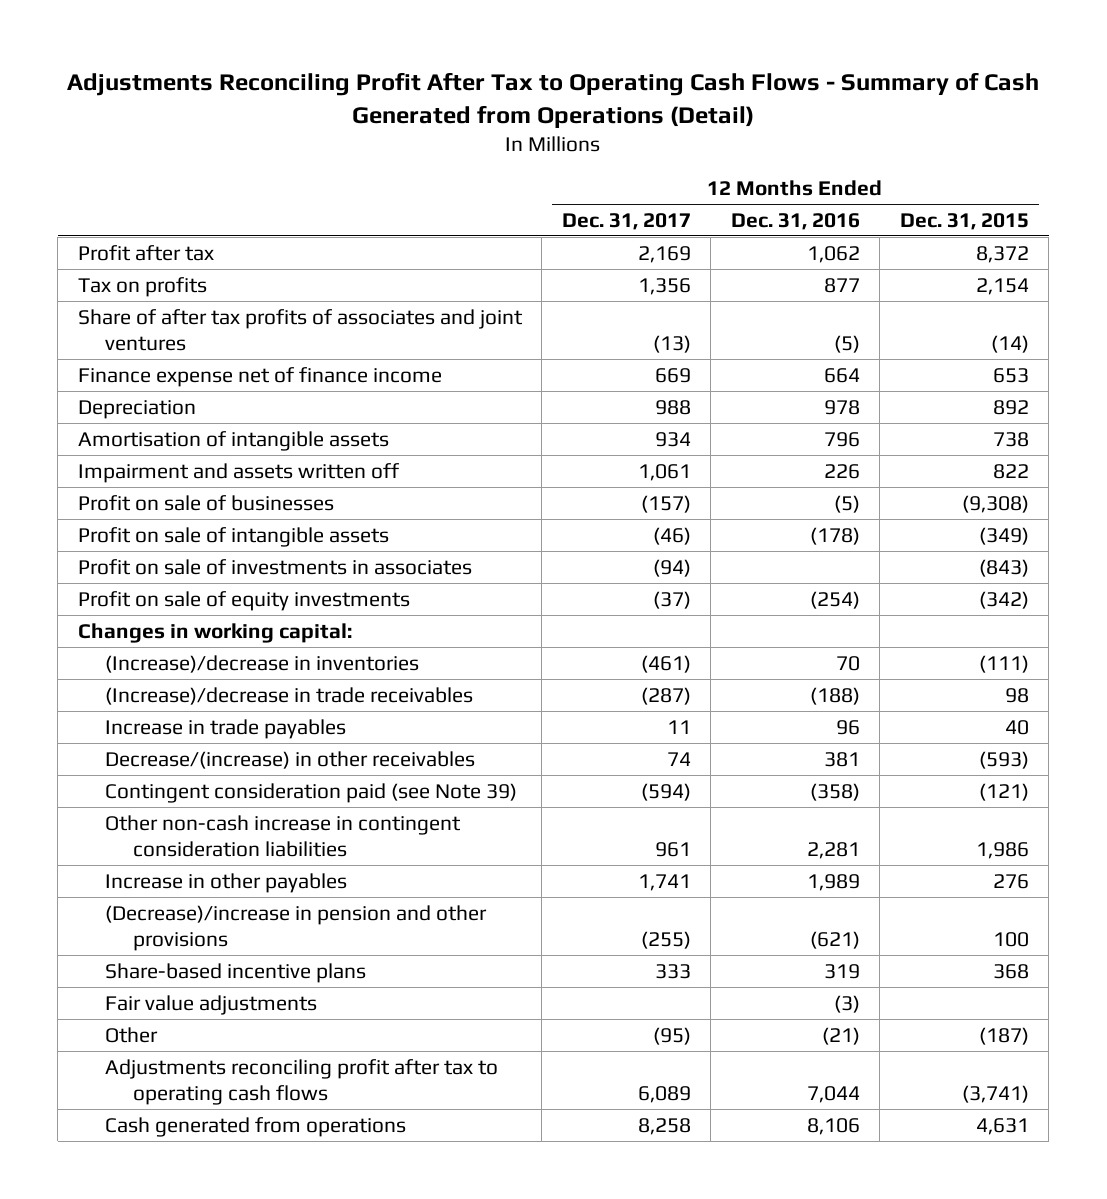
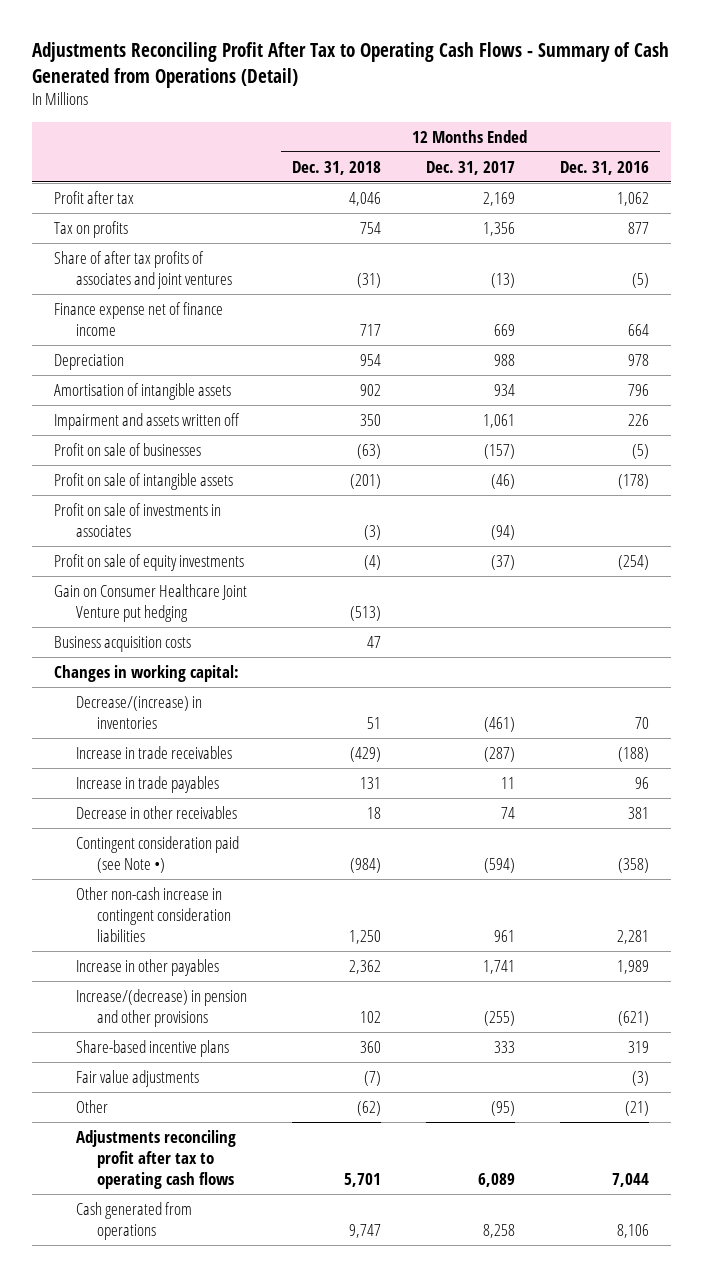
[899,212,1029,230] Dec. 31, 2015 -> none
none -> [292,160,382,175] Dec. 31, 2018
none -> [54,583,248,622] Gain on Consumer Healthcare Joint Venture put hedging
none -> [54,635,192,652] Business acquisition costs
[105,654,420,673] (Increase)/decrease in inventories -> [75,695,202,729] Decrease/(increase) in inventories
[105,686,474,705] (Increase)/decrease in trade receivables -> [75,745,232,759] Increase in trade receivables
[105,750,476,769] Decrease/(increase) in other receivables -> [75,805,237,819] Decrease in other receivables
[105,782,518,803] Contingent consideration paid (see Note 39) -> [75,835,239,873] Contingent consideration paid (see Note •)
[105,904,488,951] (Decrease)/increase in pension and other provisions -> [75,988,247,1027] Increase/(decrease) in pension and other provisions

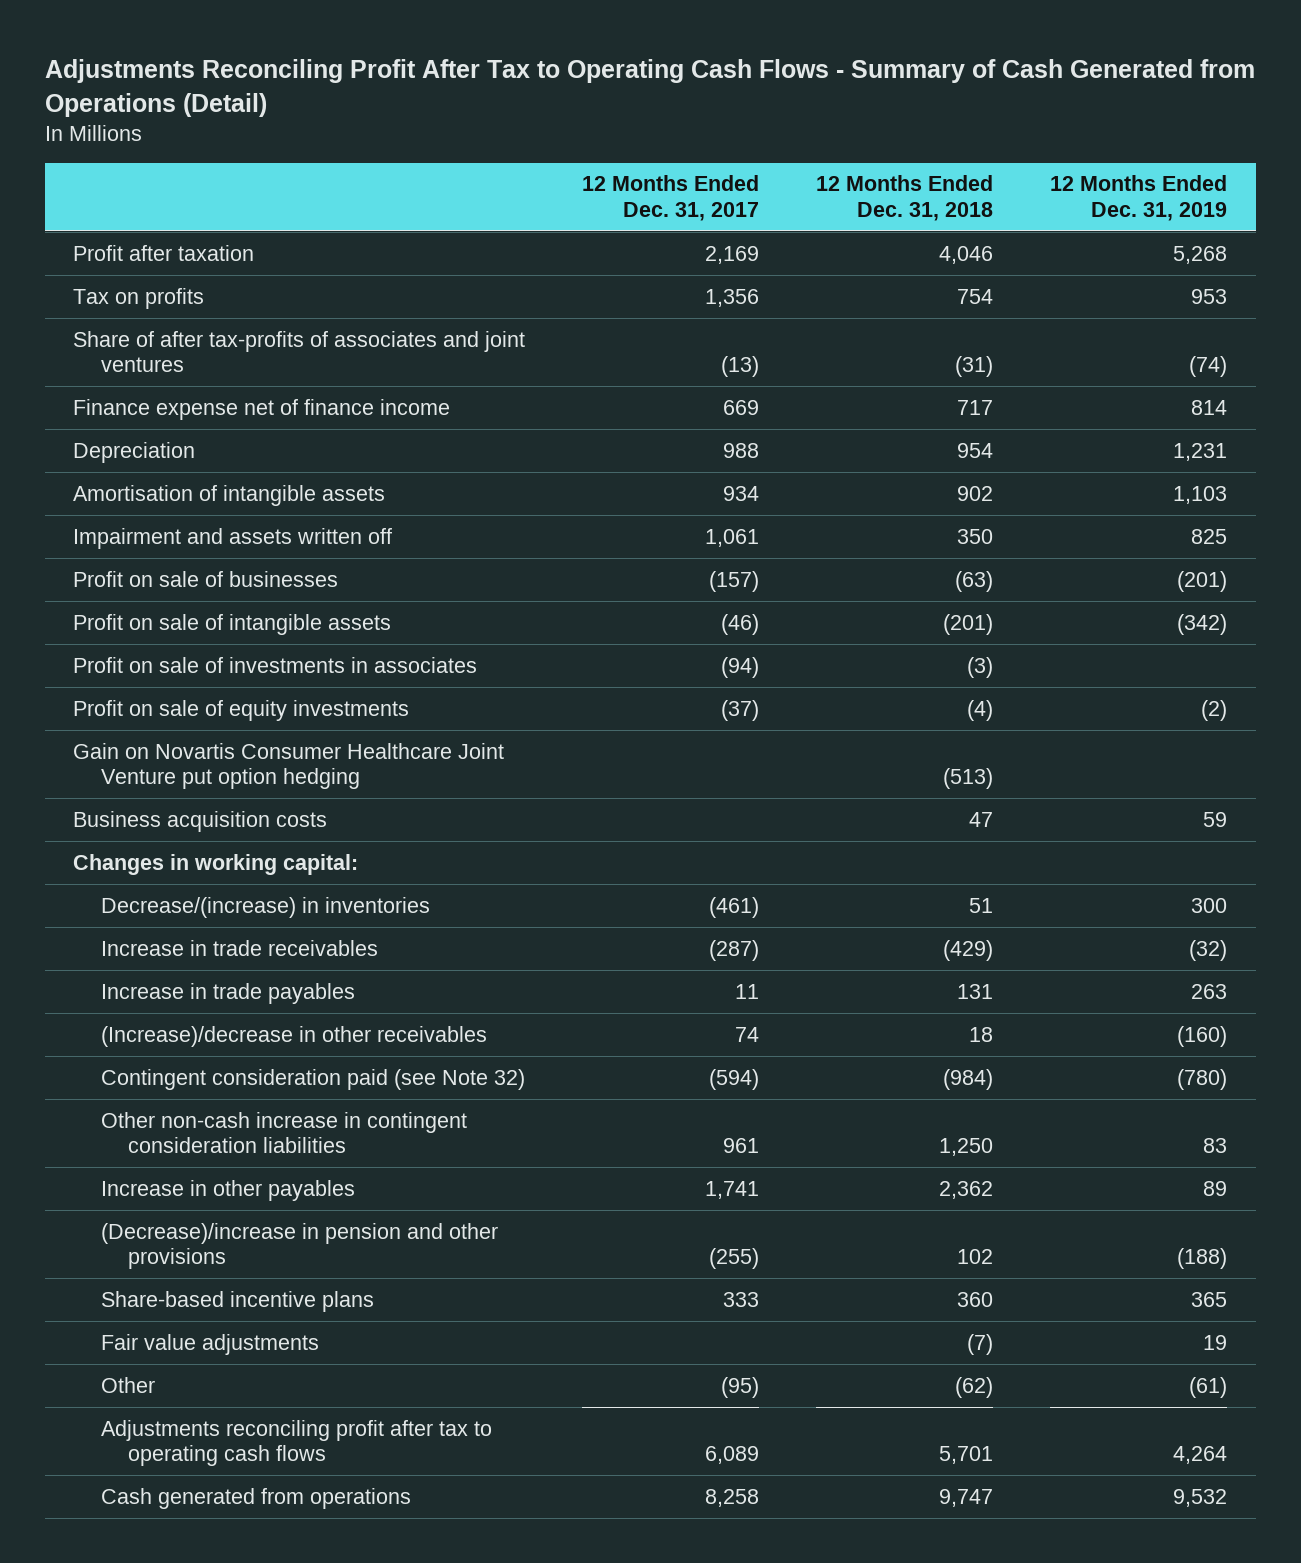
[559,160,649,175] Dec. 31, 2016 -> none
none -> [1050,175,1228,221] 12 Months Ended Dec. 31, 2019
[54,190,135,204] Profit after tax -> [73,244,255,261] Profit after taxation
[54,250,232,289] Share of after tax profits of associates and joint ventures -> [73,330,526,373] Share of after tax-profits of associates and joint ventures
[54,583,248,622] Gain on Consumer Healthcare Joint Venture put hedging -> [73,742,505,790] Gain on Novartis Consumer Healthcare Joint Venture put option hedging
[75,805,237,819] Decrease in other receivables -> [100,1025,487,1047] (Increase)/decrease in other receivables
[75,835,239,873] Contingent consideration paid (see Note •) -> [100,1068,525,1090] Contingent consideration paid (see Note 32)
[75,988,247,1027] Increase/(decrease) in pension and other provisions -> [100,1222,498,1270] (Decrease)/increase in pension and other provisions

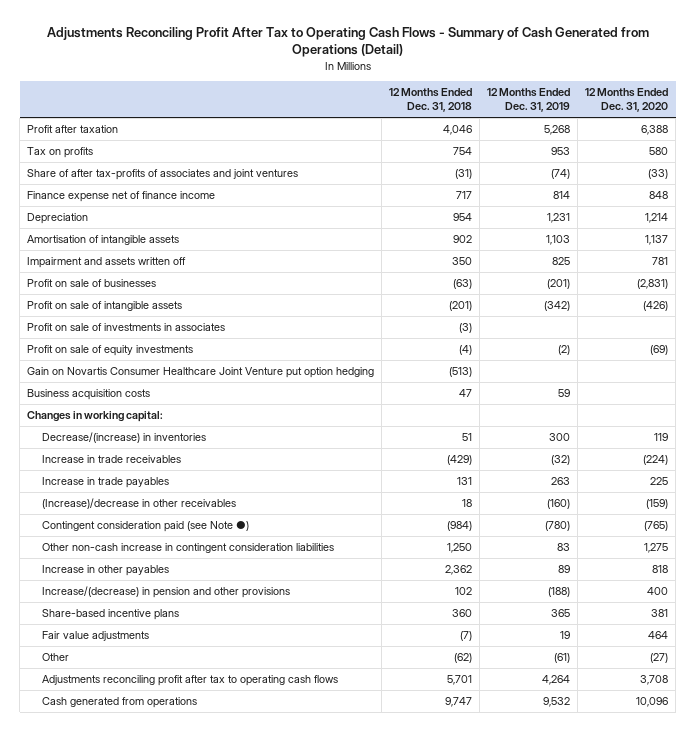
[582,175,760,221] 12 Months Ended Dec. 31, 2017 -> none
none -> [585,87,669,113] 12 Months Ended Dec. 31, 2020
[100,1068,525,1090] Contingent consideration paid (see Note 32) -> [41,521,249,533] Contingent consideration paid (see Note ●)
[100,1222,498,1270] (Decrease)/increase in pension and other provisions -> [41,586,290,599] Increase/(decrease) in pension and other provisions

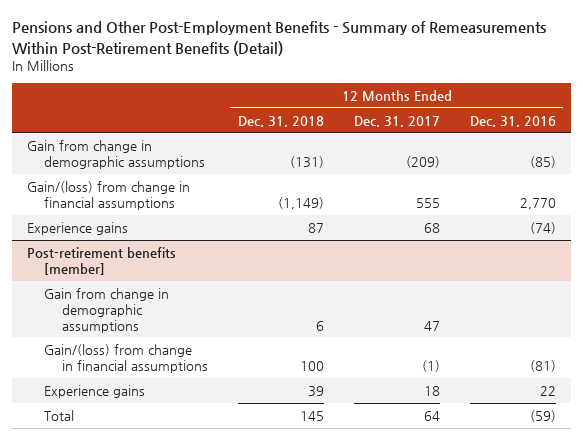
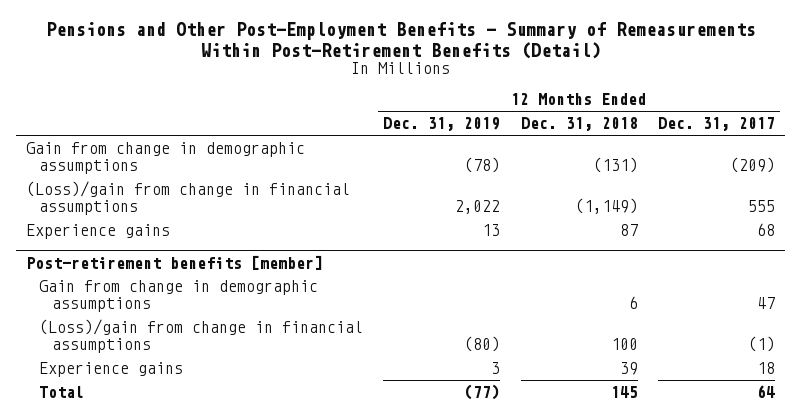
[469,115,556,127] Dec. 31, 2016 -> none
none -> [383,117,501,132] Dec. 31, 2019
[27,180,191,210] Gain/(loss) from change in financial assumptions -> [25,180,350,216] (Loss)/gain from change in financial assumptions
[44,343,208,373] Gain/(loss) from change in financial assumptions -> [38,318,363,354] (Loss)/gain from change in financial assumptions

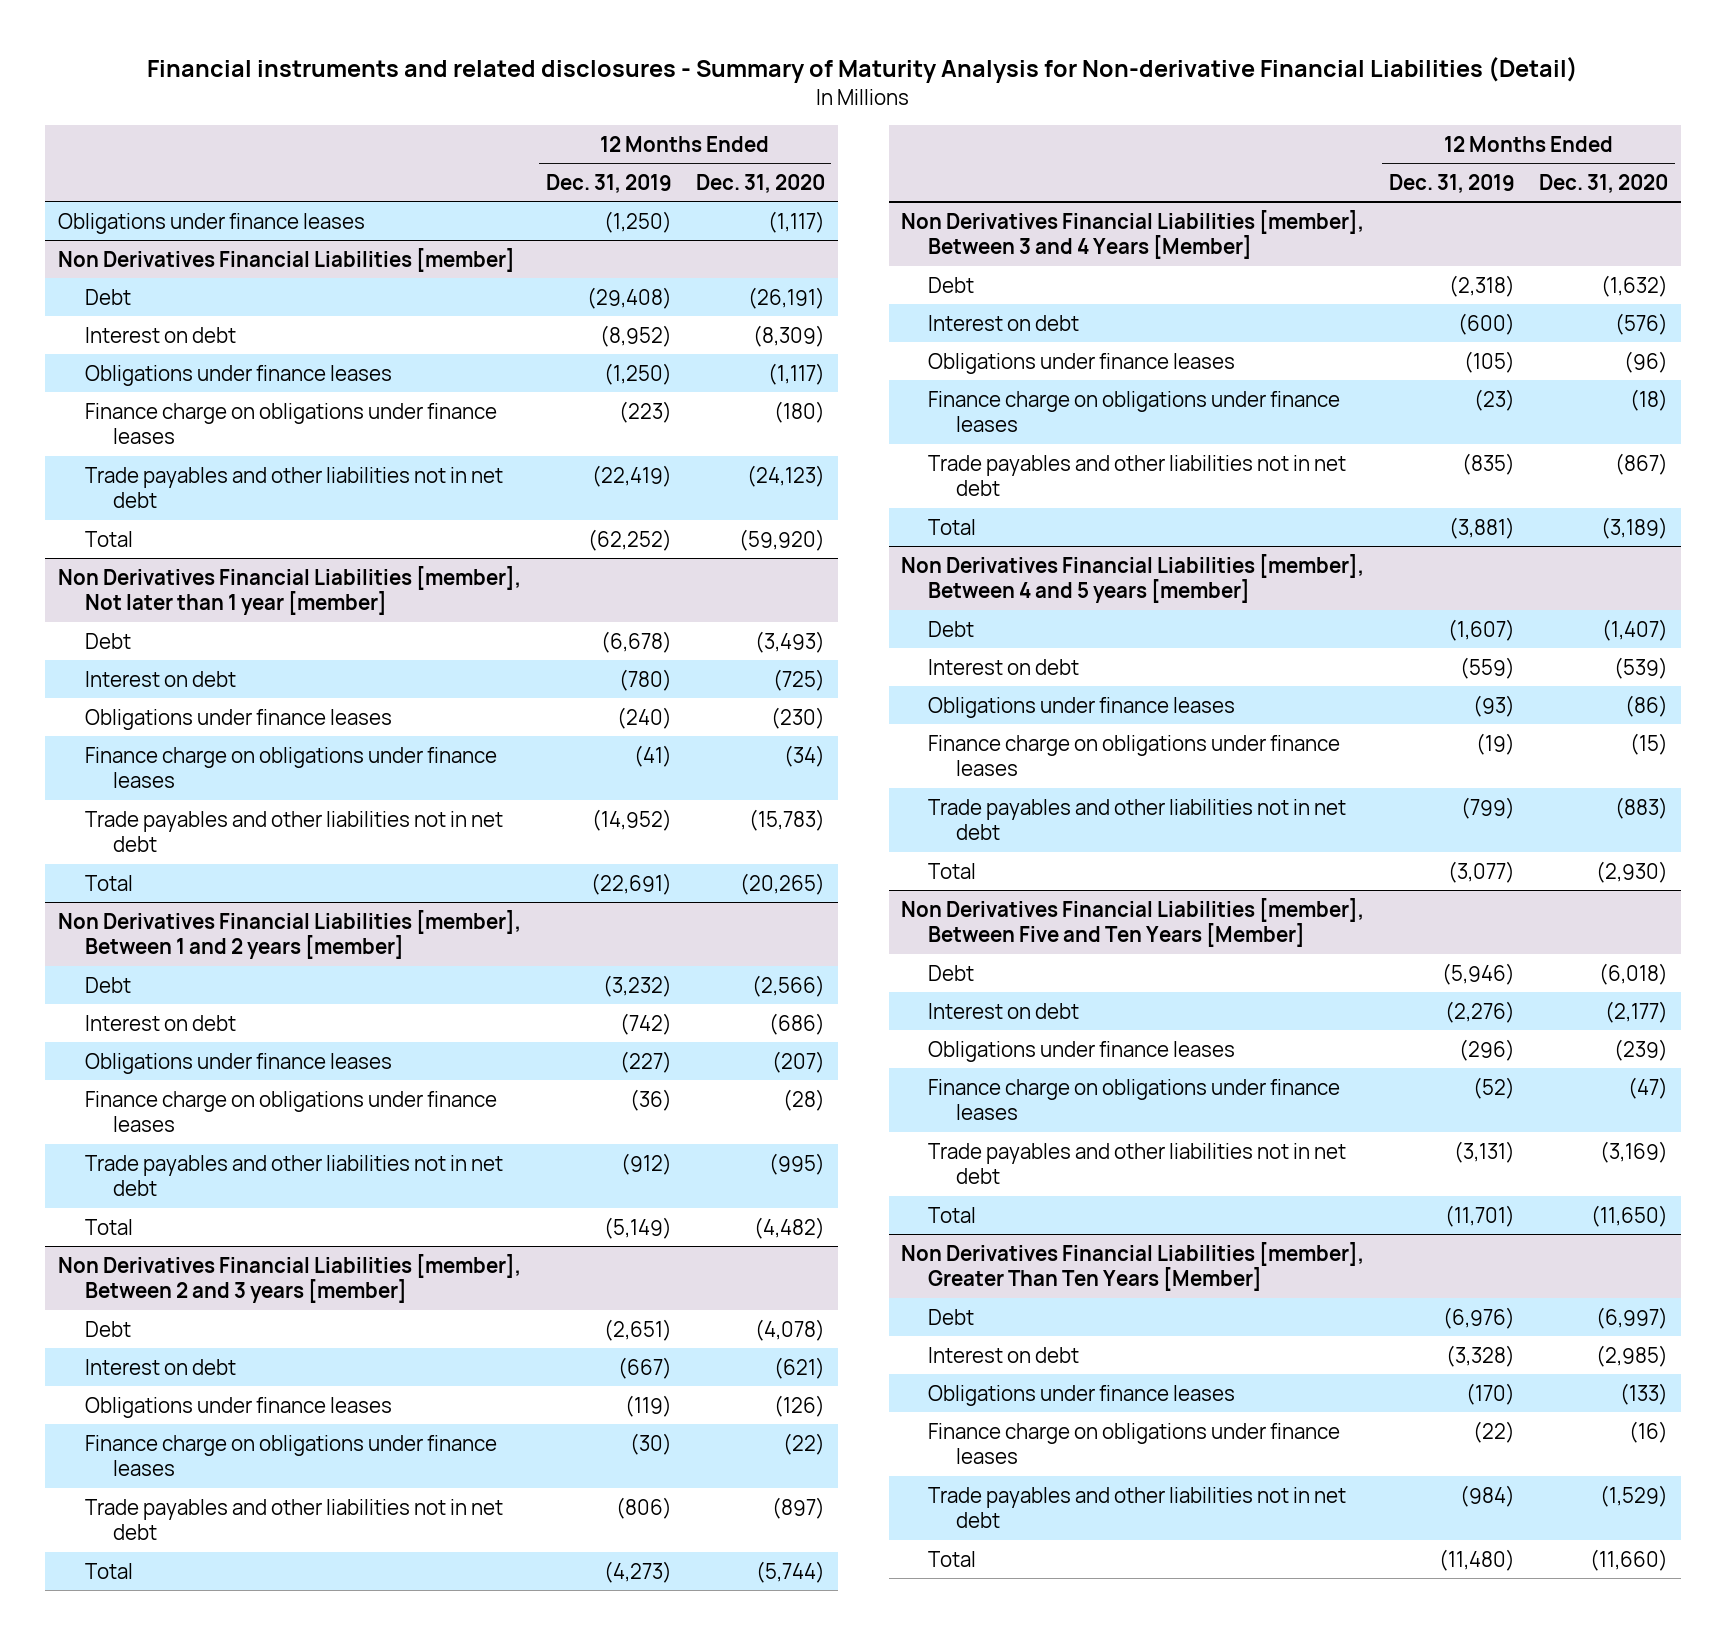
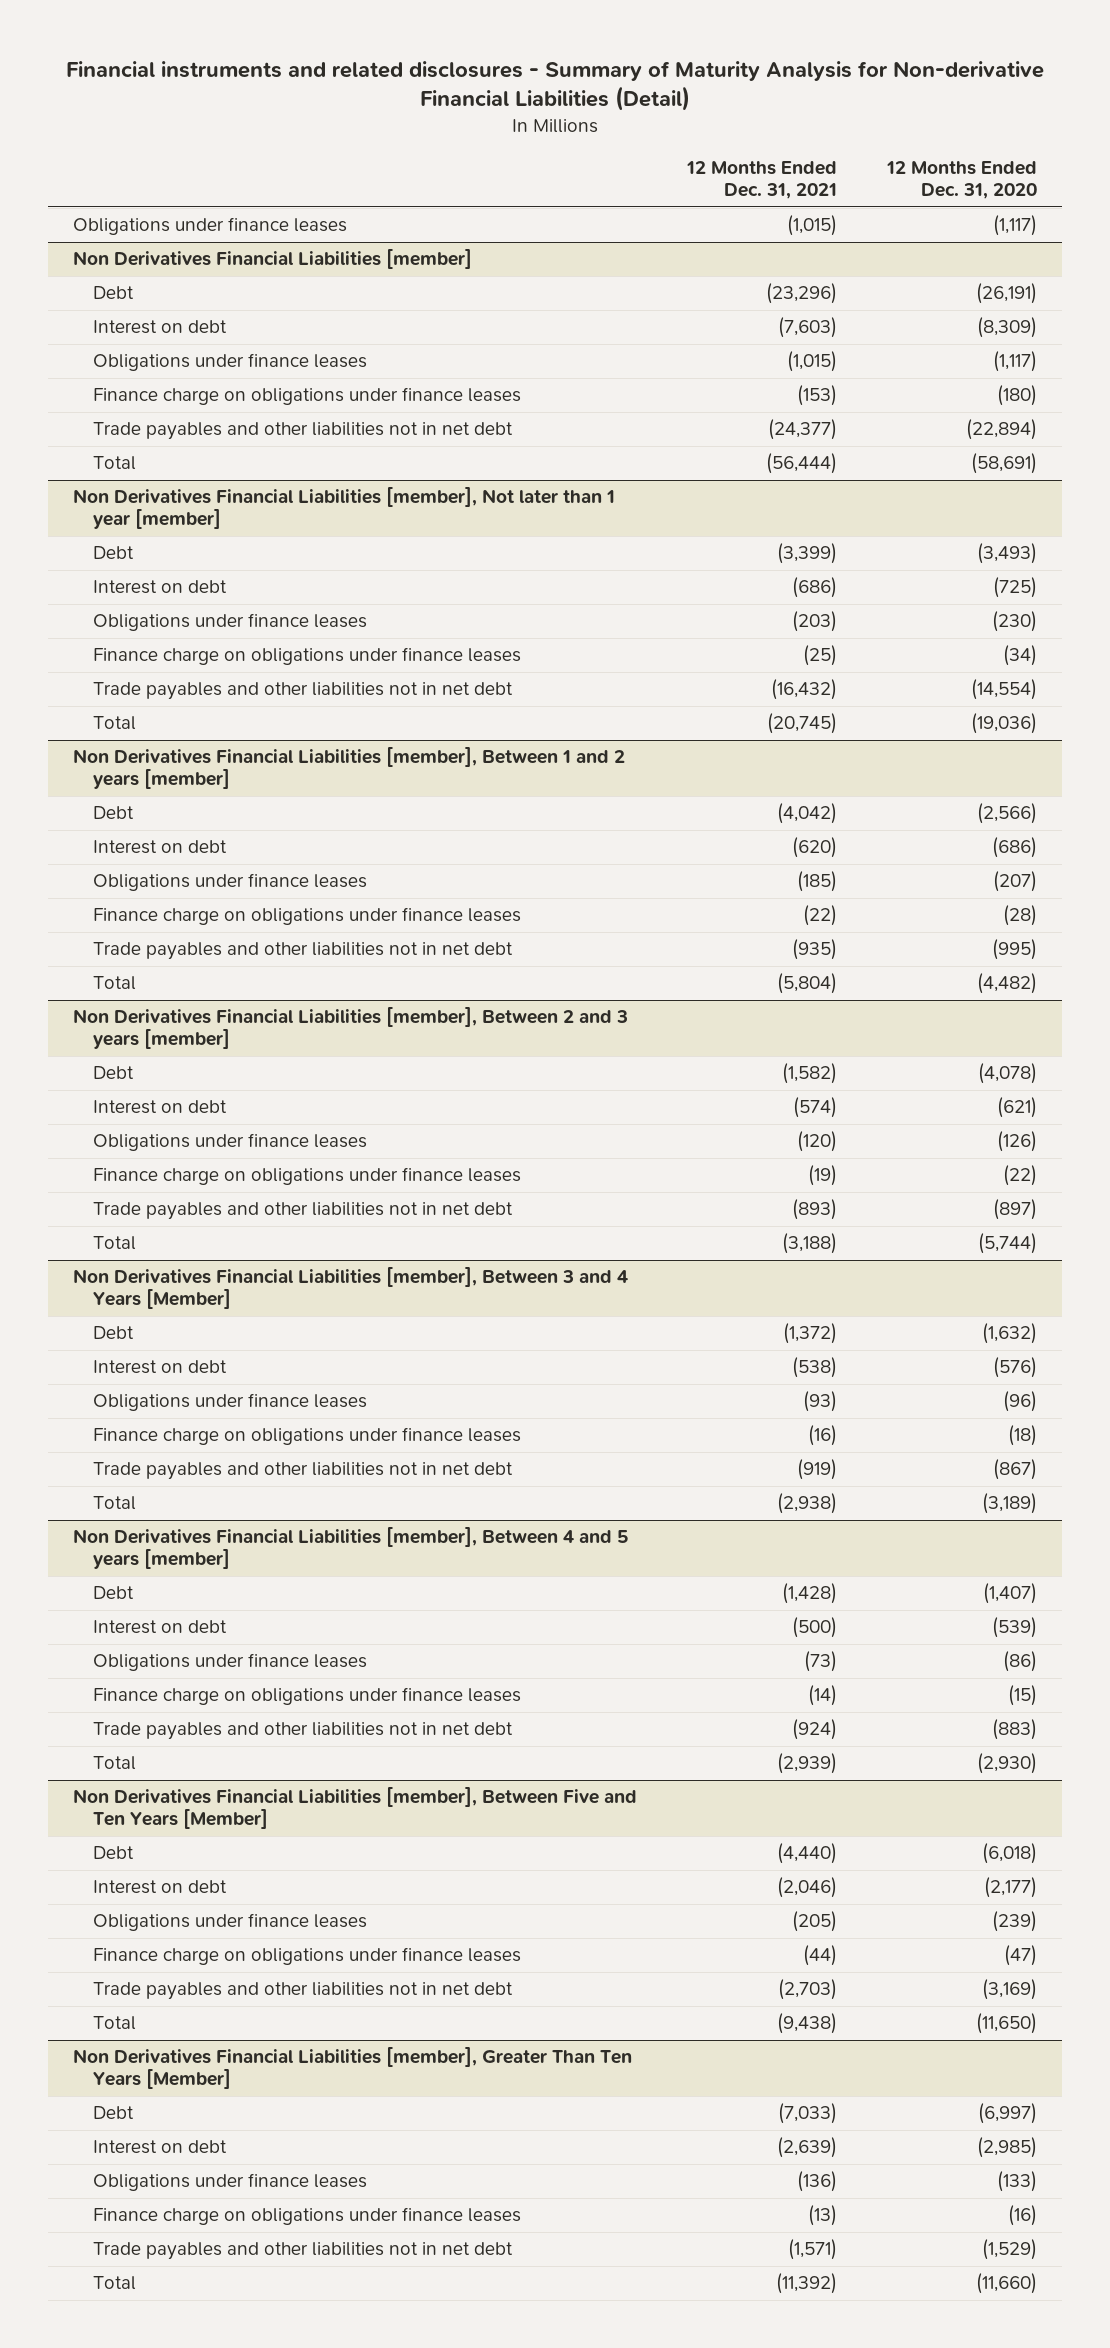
[545,173,672,193] Dec. 31, 2019 -> none
none -> [685,161,837,200] 12 Months Ended Dec. 31, 2021
[747,464,826,487] (24,123) -> [966,419,1038,441] (22,894)
[739,528,826,551] (59,920) -> [971,453,1038,475] (58,691)
[749,808,826,831] (15,783) -> [971,679,1038,701] (14,554)
[740,872,826,895] (20,265) -> [971,713,1038,735] (19,036)

